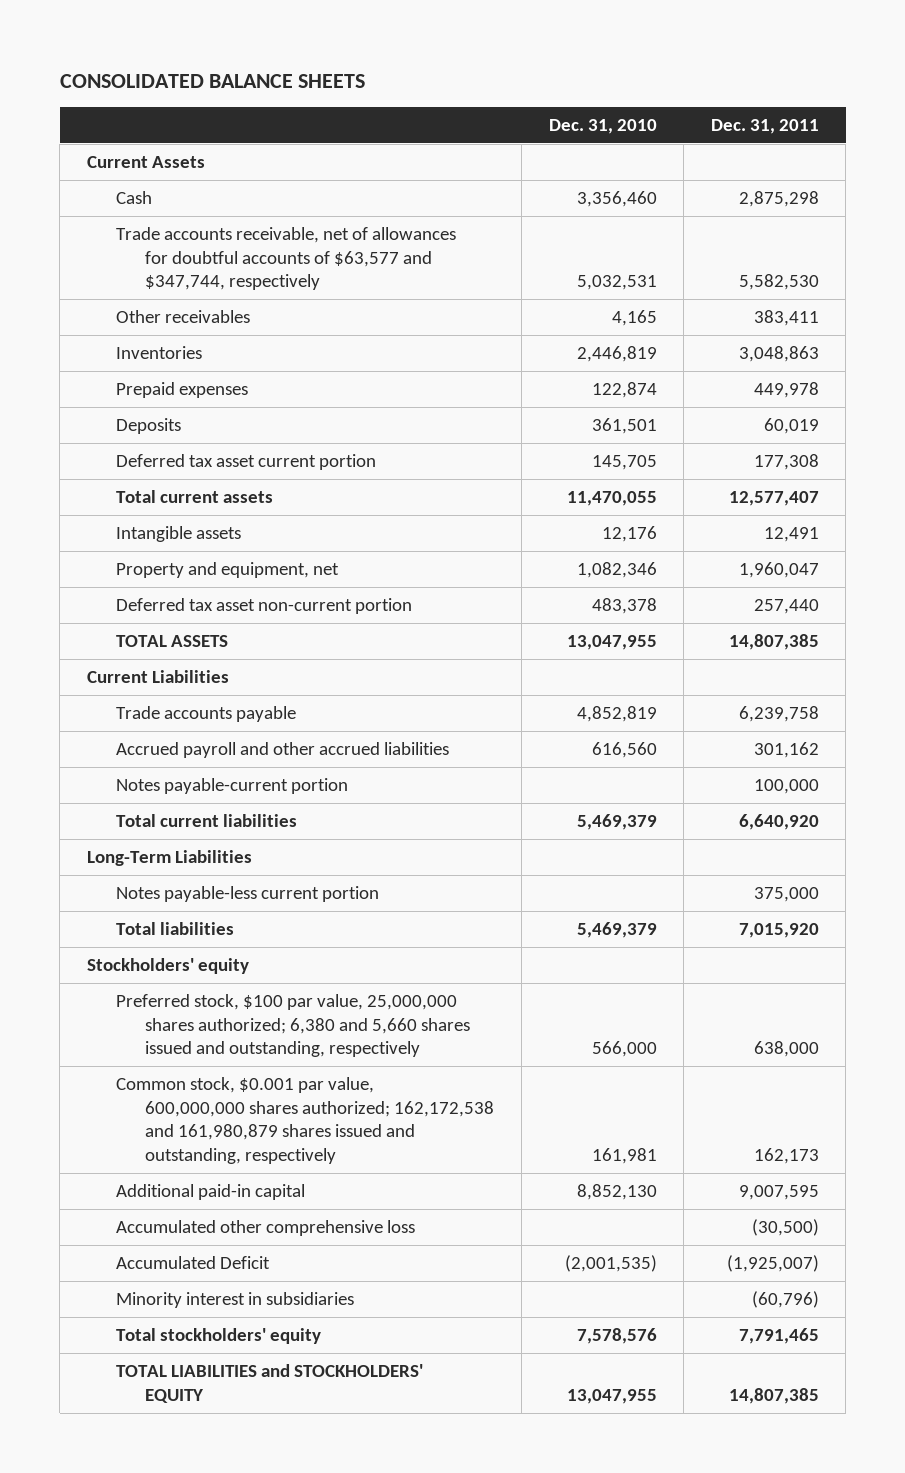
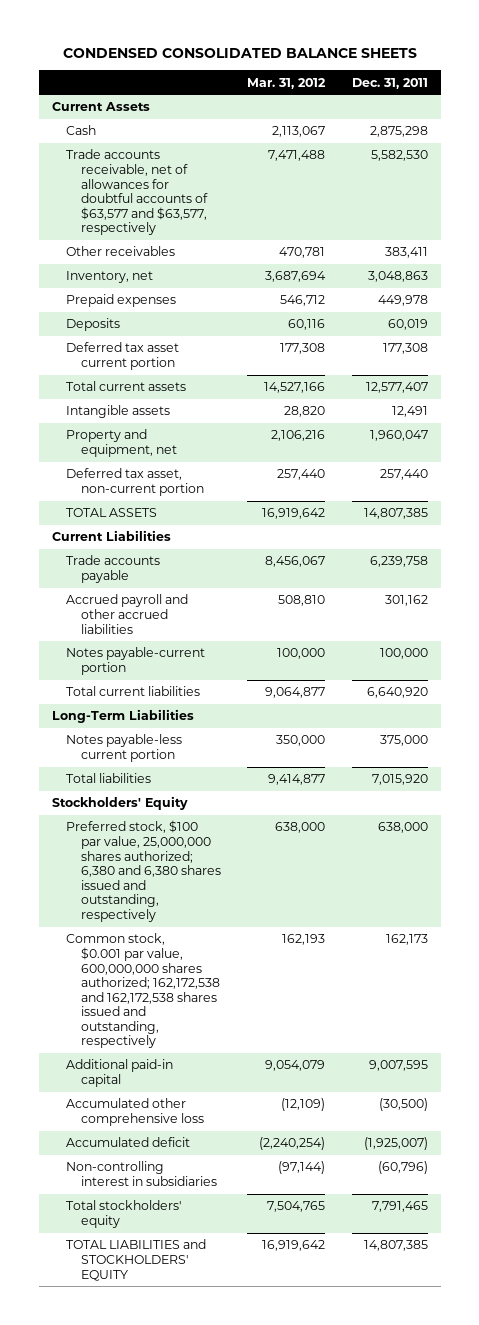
[59,74,365,89] CONSOLIDATED BALANCE SHEETS -> [62,47,417,58] CONDENSED CONSOLIDATED BALANCE SHEETS
[548,118,657,134] Dec. 31, 2010 -> none
none -> [247,77,327,89] Mar. 31, 2012
[116,226,457,291] Trade accounts receivable, net of allowances for doubtful accounts of $63,577 and $347,744, respectively -> [66,149,209,236] Trade accounts receivable, net of allowances for doubtful accounts of $63,577 and $63,577, respectively
[116,345,203,359] Inventories -> [66,271,154,284] Inventory, net
[116,597,413,614] Deferred tax asset non-current portion -> [66,468,205,497] Deferred tax asset, non-current portion
[86,957,249,974] Stockholders' equity -> [51,796,188,811] Stockholders' Equity
[116,993,471,1058] Preferred stock, $100 par value, 25,000,000 shares authorized; 6,380 and 5,660 shares issued and outstanding, respectively -> [66,820,222,922] Preferred stock, $100 par value, 25,000,000 shares authorized; 6,380 and 6,380 shares issued and outstanding, respectively
[116,1076,495,1165] Common stock, $0.001 par value, 600,000,000 shares authorized; 162,172,538 and 161,980,879 shares issued and outstanding, respectively -> [66,933,221,1049] Common stock, $0.001 par value, 600,000,000 shares authorized; 162,172,538 and 162,172,538 shares issued and outstanding, respectively
[116,1255,271,1269] Accumulated Deficit -> [66,1137,191,1148] Accumulated deficit
[116,1291,355,1308] Minority interest in subsidiaries -> [66,1161,218,1187] Non-controlling interest in subsidiaries

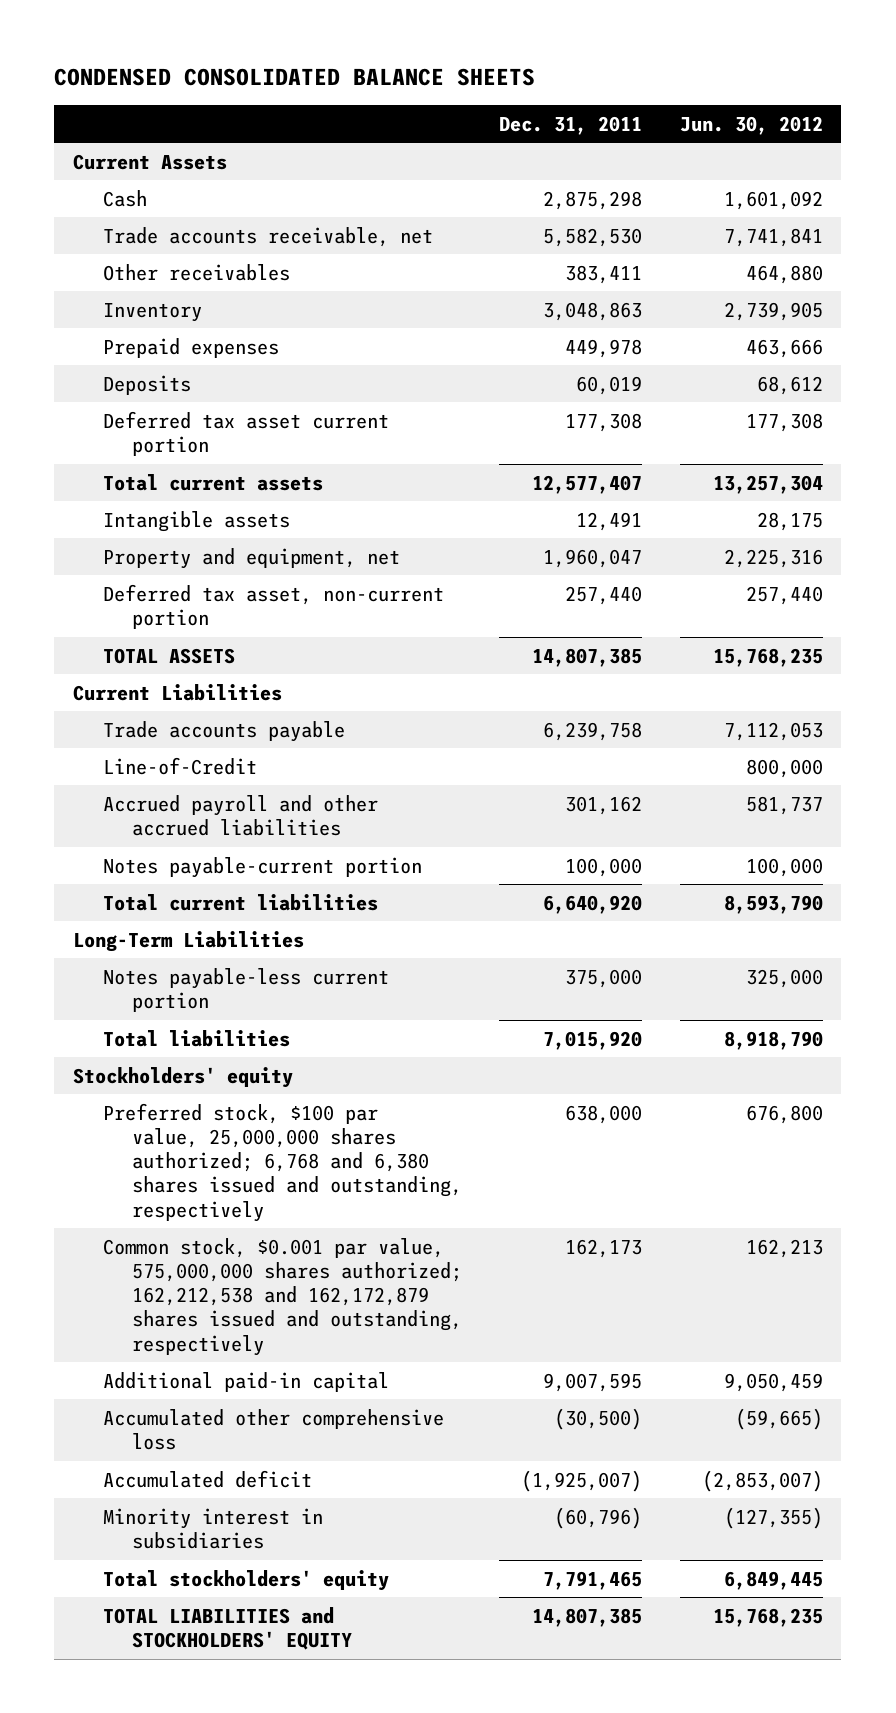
[247,77,327,89] Mar. 31, 2012 -> none
none -> [679,115,823,135] Jun. 30, 2012
[66,149,209,236] Trade accounts receivable, net of allowances for doubtful accounts of $63,577 and $63,577, respectively -> [102,226,433,247] Trade accounts receivable, net
[66,271,154,284] Inventory, net -> [102,302,202,322] Inventory
none -> [102,756,257,775] Line-of-Credit
[51,796,188,811] Stockholders' Equity -> [73,1066,294,1088] Stockholders' equity
[66,820,222,922] Preferred stock, $100 par value, 25,000,000 shares authorized; 6,380 and 6,380 shares issued and outstanding, respectively -> [102,1102,463,1222] Preferred stock, $100 par value, 25,000,000 shares authorized; 6,768 and 6,380 shares issued and outstanding, respectively
[66,933,221,1049] Common stock, $0.001 par value, 600,000,000 shares authorized; 162,172,538 and 162,172,538 shares issued and outstanding, respectively -> [102,1237,463,1356] Common stock, $0.001 par value, 575,000,000 shares authorized; 162,212,538 and 162,172,879 shares issued and outstanding, respectively
[66,1161,218,1187] Non-controlling interest in subsidiaries -> [102,1507,323,1549] Minority interest in subsidiaries

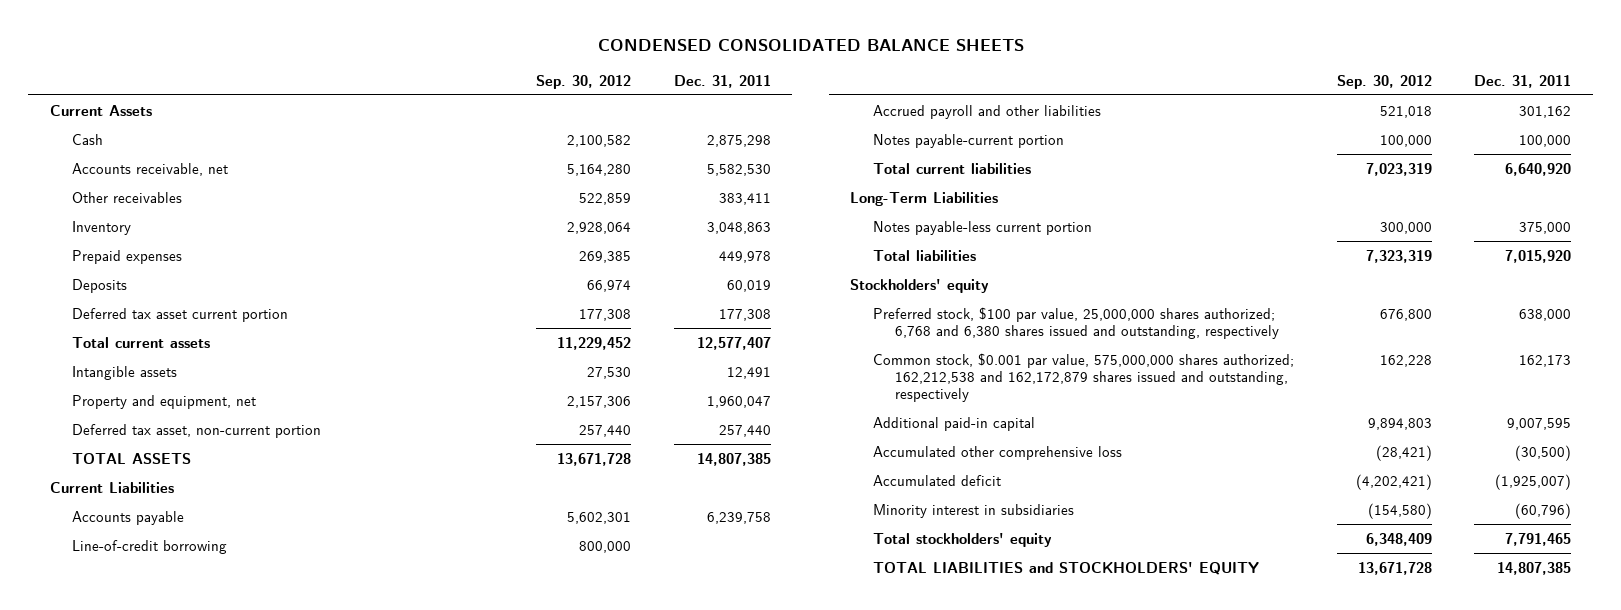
[679,115,823,135] Jun. 30, 2012 -> none
none -> [536,74,632,89] Sep. 30, 2012
[102,226,433,247] Trade accounts receivable, net -> [72,162,229,176] Accounts receivable, net
[102,720,345,742] Trade accounts payable -> [72,510,185,525] Accounts payable
[102,756,257,775] Line-of-Credit -> [72,539,228,554] Line-of-credit borrowing
[102,794,378,836] Accrued payroll and other accrued liabilities -> [872,104,1101,119] Accrued payroll and other liabilities

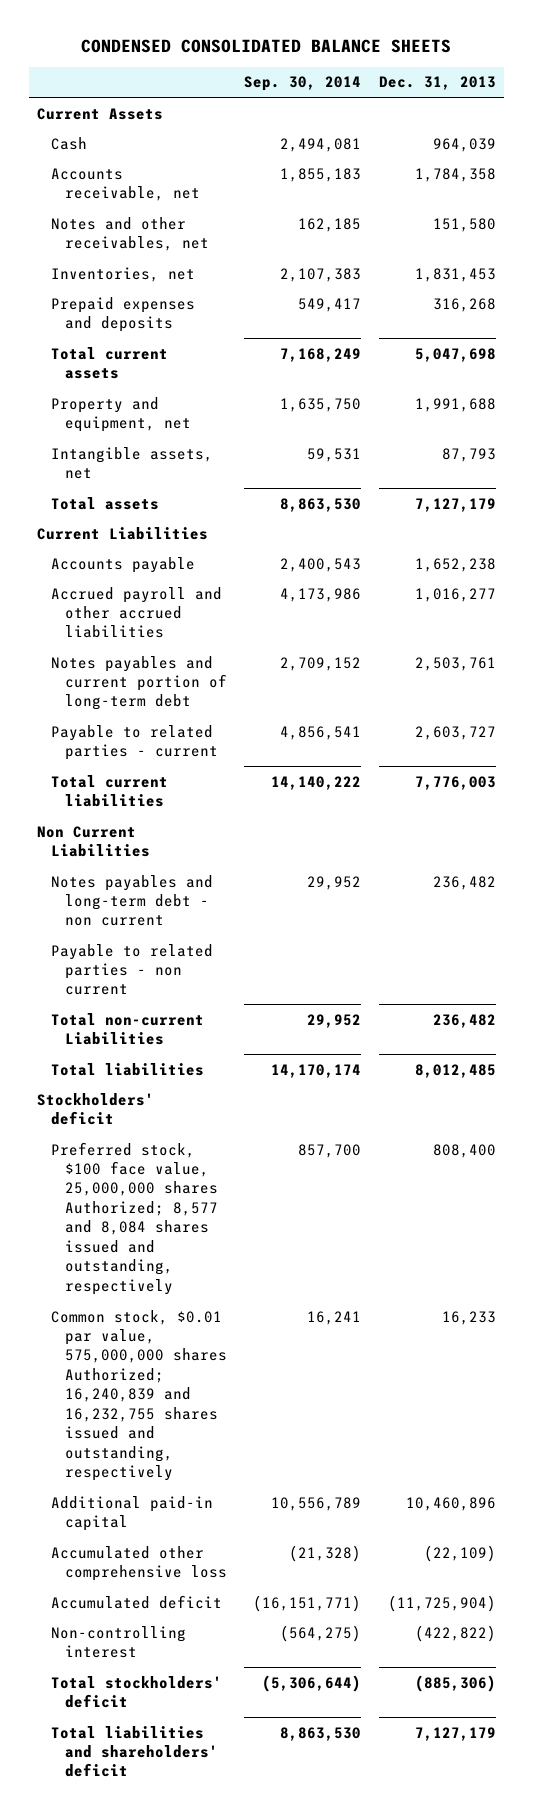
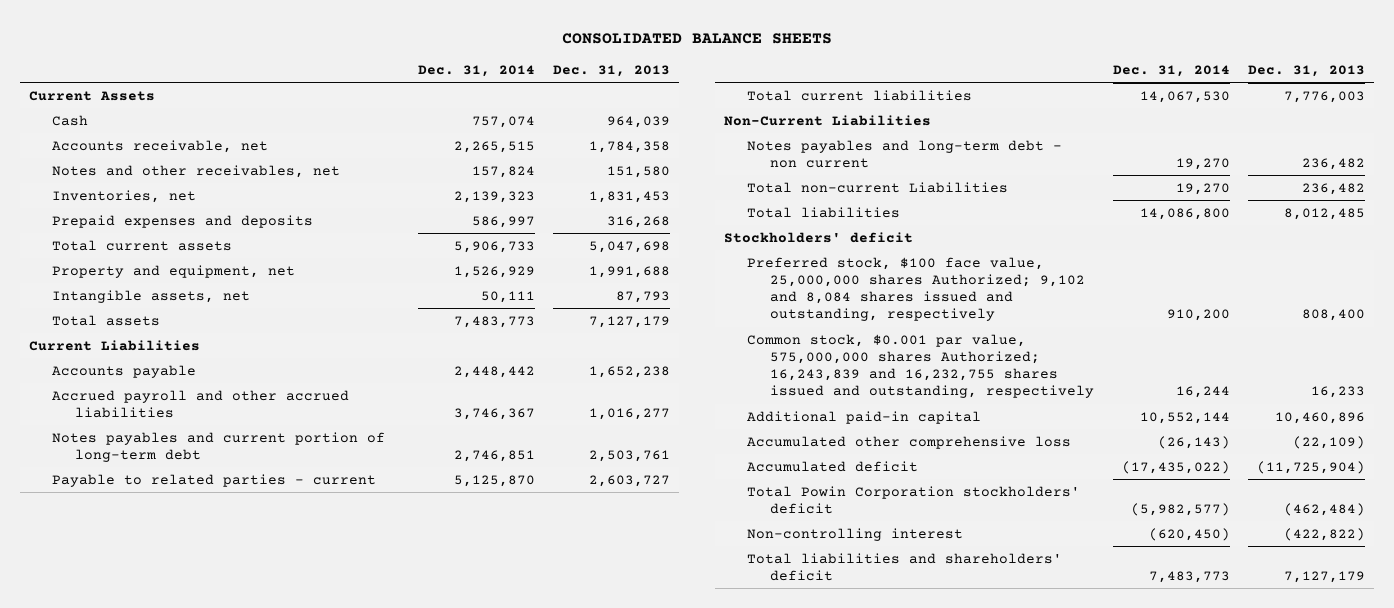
[81,38,452,53] CONDENSED CONSOLIDATED BALANCE SHEETS -> [562,32,833,44] CONSOLIDATED BALANCE SHEETS
[244,76,362,92] Sep. 30, 2014 -> none
none -> [417,64,535,77] Dec. 31, 2014
[37,825,150,857] Non Current Liabilities -> [724,114,932,126] Non-Current Liabilities
[50,943,213,996] Payable to related parties - non current -> none
[50,1141,218,1295] Preferred stock, $100 face value, 25,000,000 shares Authorized; 8,577 and 8,084 shares issued and outstanding, respectively -> [747,256,1086,322] Preferred stock, $100 face value, 25,000,000 shares Authorized; 9,102 and 8,084 shares issued and outstanding, respectively
[50,1309,227,1482] Common stock, $0.01 par value, 575,000,000 shares Authorized; 16,240,839 and 16,232,755 shares issued and outstanding, respectively -> [747,333,1095,399] Common stock, $0.001 par value, 575,000,000 shares Authorized; 16,243,839 and 16,232,755 shares issued and outstanding, respectively
none -> [747,485,1081,514] Total Powin Corporation stockholders' deficit
[50,1675,222,1708] Total stockholders' deficit -> none

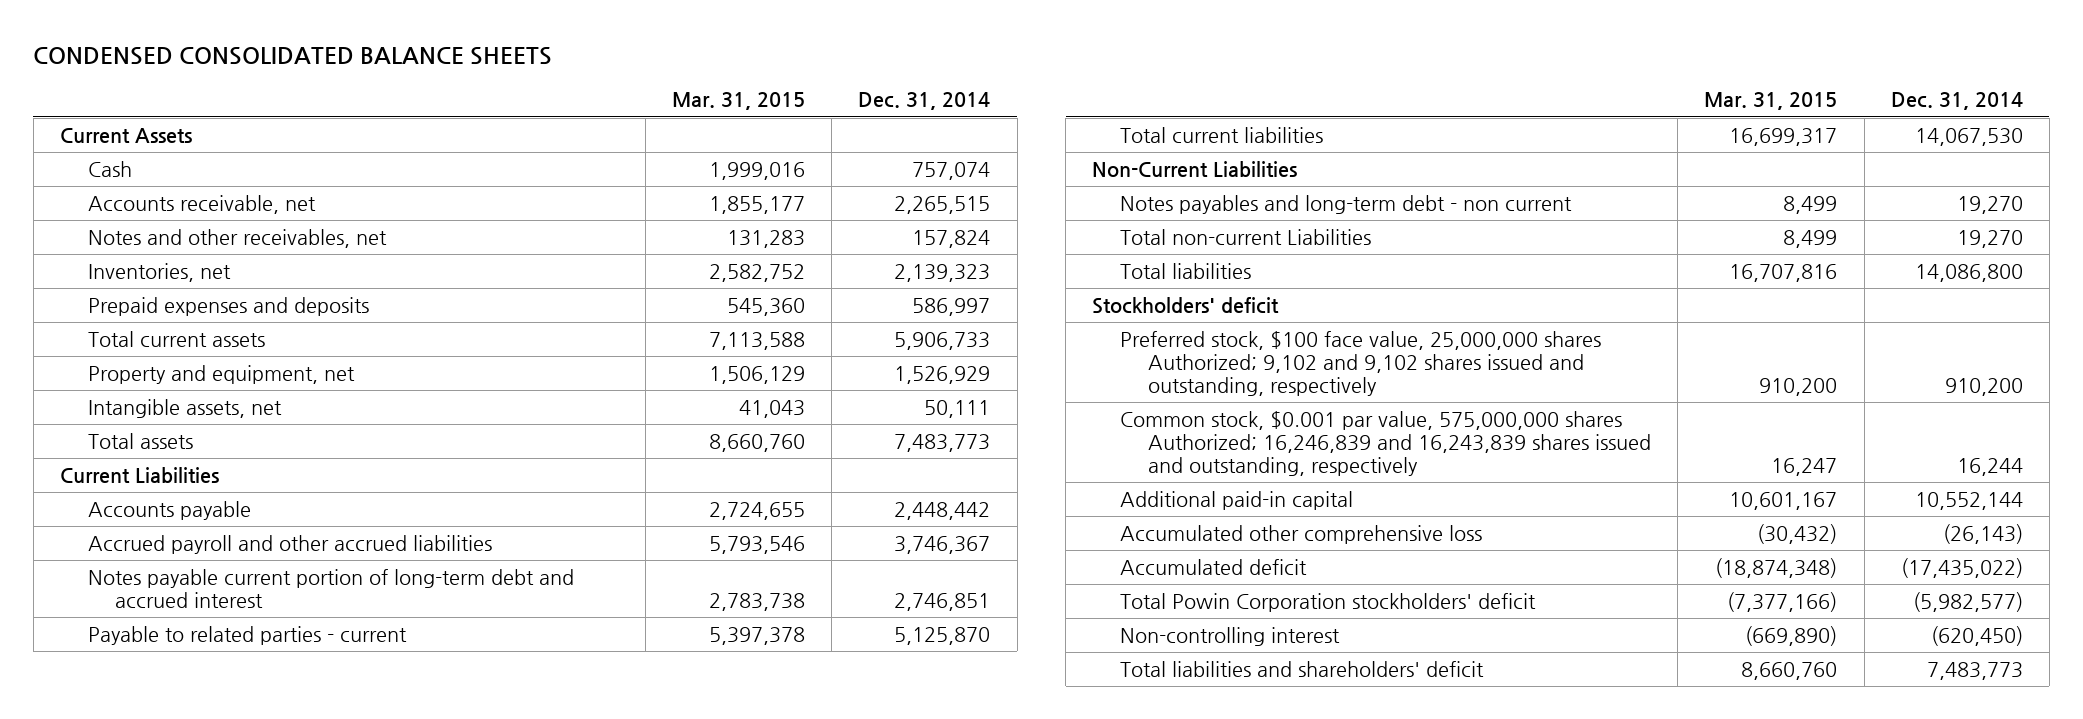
[562,32,833,44] CONSOLIDATED BALANCE SHEETS -> [33,47,553,66] CONDENSED CONSOLIDATED BALANCE SHEETS
[552,64,670,77] Dec. 31, 2013 -> none
none -> [671,92,805,111] Mar. 31, 2015
[52,431,386,462] Notes payables and current portion of long-term debt -> [87,568,574,608] Notes payable current portion of long-term debt and accrued interest
[747,256,1086,322] Preferred stock, $100 face value, 25,000,000 shares Authorized; 9,102 and 8,084 shares issued and outstanding, respectively -> [1120,330,1602,397] Preferred stock, $100 face value, 25,000,000 shares Authorized; 9,102 and 9,102 shares issued and outstanding, respectively
[747,333,1095,399] Common stock, $0.001 par value, 575,000,000 shares Authorized; 16,243,839 and 16,232,755 shares issued and outstanding, respectively -> [1120,410,1651,477] Common stock, $0.001 par value, 575,000,000 shares Authorized; 16,246,839 and 16,243,839 shares issued and outstanding, respectively

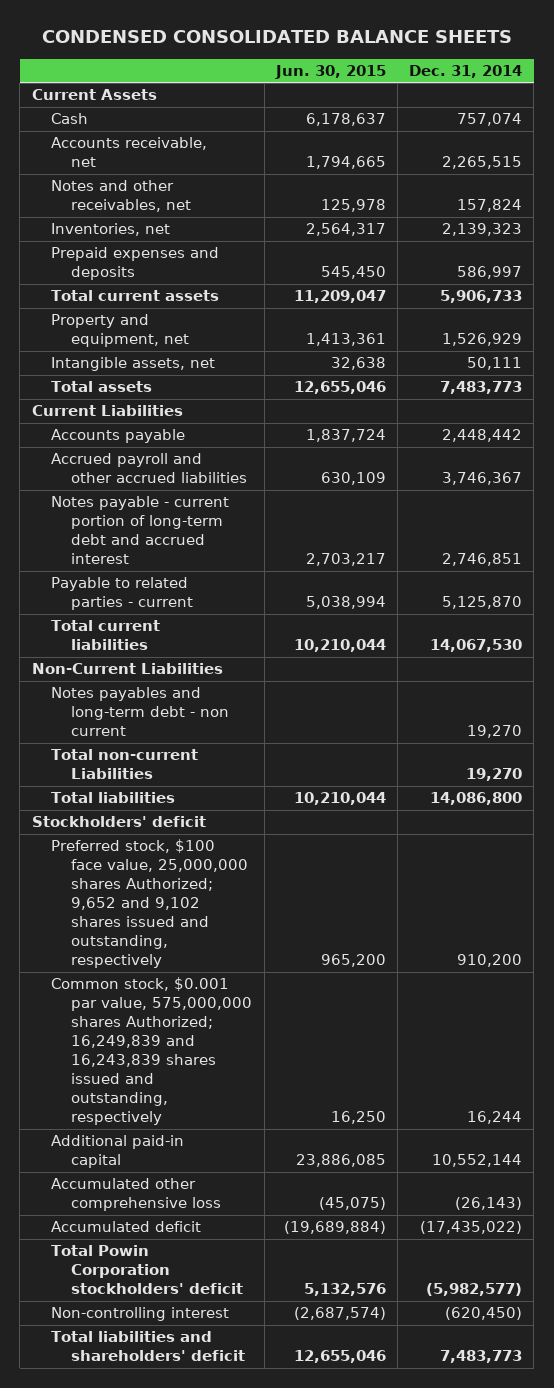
[671,92,805,111] Mar. 31, 2015 -> none
none -> [274,64,386,79] Jun. 30, 2015
[87,568,574,608] Notes payable current portion of long-term debt and accrued interest -> [51,496,230,565] Notes payable - current portion of long-term debt and accrued interest
[1120,330,1602,397] Preferred stock, $100 face value, 25,000,000 shares Authorized; 9,102 and 9,102 shares issued and outstanding, respectively -> [51,839,249,969] Preferred stock, $100 face value, 25,000,000 shares Authorized; 9,652 and 9,102 shares issued and outstanding, respectively
[1120,410,1651,477] Common stock, $0.001 par value, 575,000,000 shares Authorized; 16,246,839 and 16,243,839 shares issued and outstanding, respectively -> [51,977,253,1126] Common stock, $0.001 par value, 575,000,000 shares Authorized; 16,249,839 and 16,243,839 shares issued and outstanding, respectively

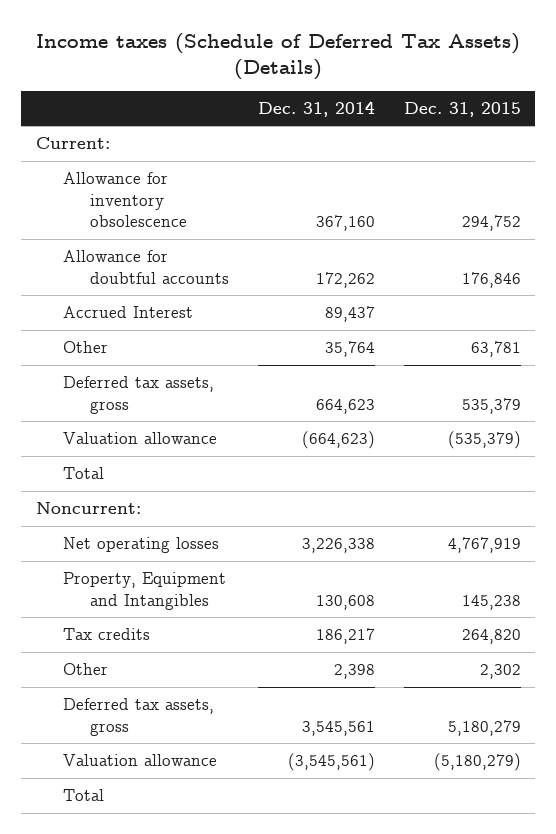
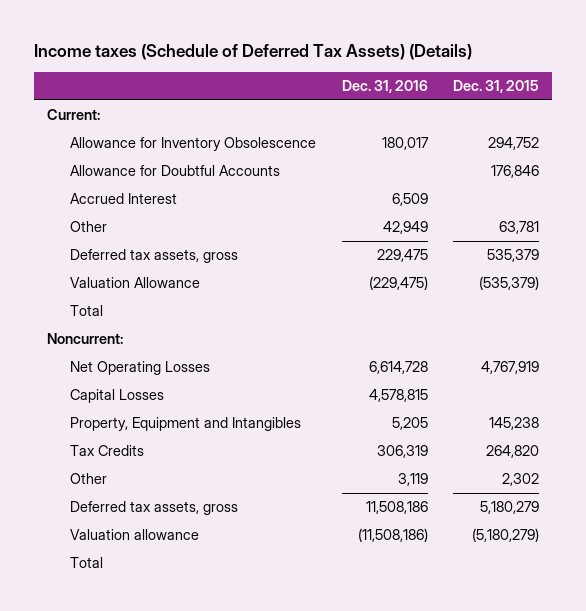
[257,100,375,117] Dec. 31, 2014 -> none
none -> [341,79,428,93] Dec. 31, 2016
[62,172,187,228] Allowance for inventory obsolescence -> [70,137,317,152] Allowance for Inventory Obsolescence
[62,250,229,284] Allowance for doubtful accounts -> [70,165,281,177] Allowance for Doubtful Accounts
[62,432,217,445] Valuation allowance -> [70,277,201,289] Valuation Allowance
[62,537,219,554] Net operating losses -> [70,361,211,376] Net Operating Losses
none -> [70,389,165,404] Capital Losses
[62,628,150,641] Tax credits -> [70,445,145,457] Tax Credits

